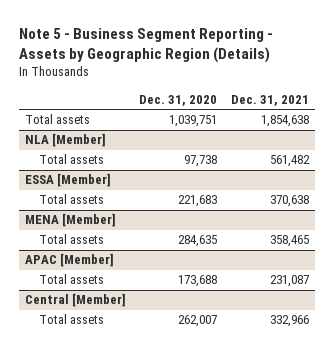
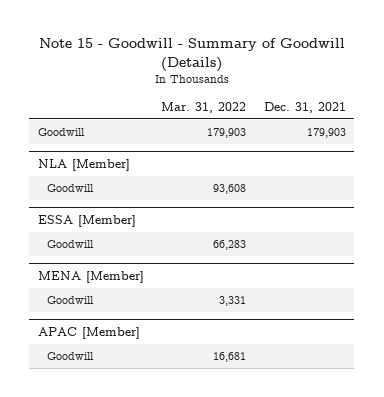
[18,27,273,64] Note 5 - Business Segment Reporting - Assets by Geographic Region (Details) -> [38,37,345,72] Note 15 - Goodwill - Summary of Goodwill (Details)
[139,94,218,106] Dec. 31, 2020 -> none
none -> [161,101,247,113] Mar. 31, 2022
[25,114,91,125] Total assets -> none
none -> [37,128,85,137] Goodwill
[39,154,105,165] Total assets -> none
none -> [46,184,94,193] Goodwill
[39,194,105,205] Total assets -> none
none -> [46,240,94,249] Goodwill
[39,234,105,245] Total assets -> none
none -> [46,296,94,305] Goodwill
[39,274,105,285] Total assets -> none
[25,293,127,308] Central [Member] -> none
[39,314,105,325] Total assets -> none
none -> [46,352,94,361] Goodwill

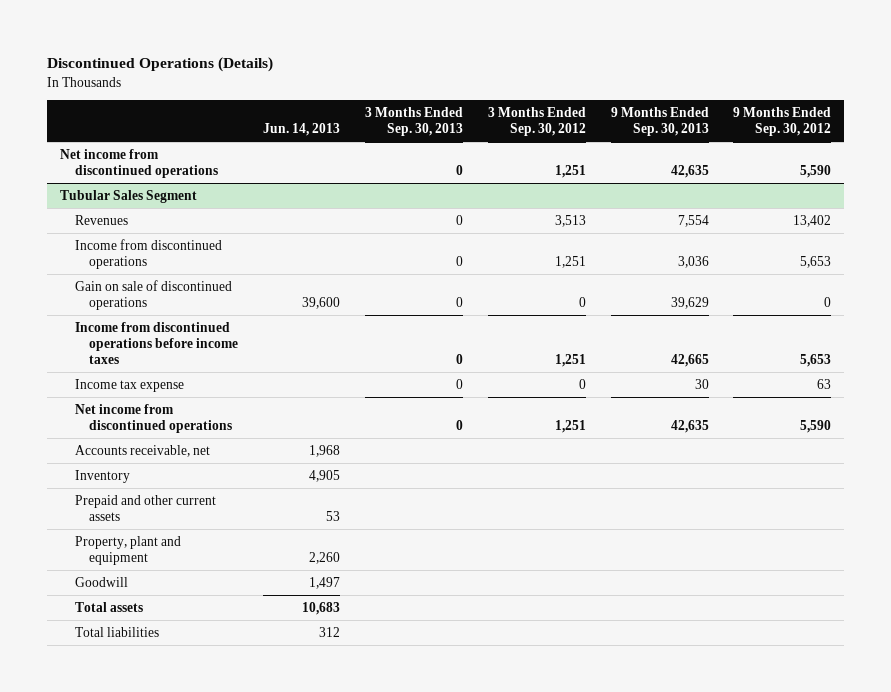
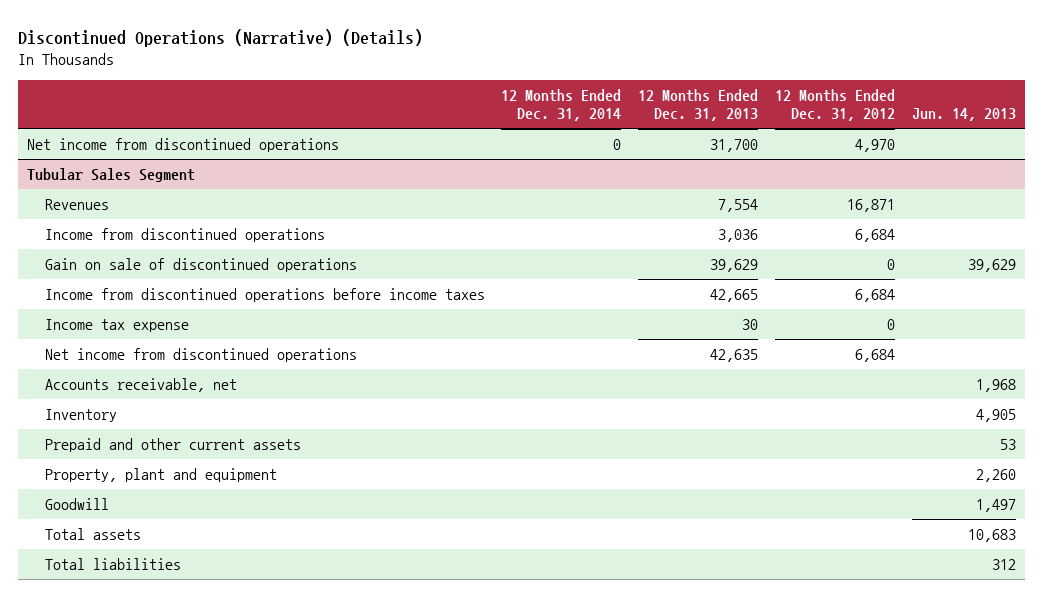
[47,57,274,73] Discontinued Operations (Details) -> [18,28,424,47] Discontinued Operations (Narrative) (Details)
[364,107,463,137] 3 Months Ended Sep. 30, 2013 -> none
[487,107,586,137] 3 Months Ended Sep. 30, 2012 -> none
[610,107,709,137] 9 Months Ended Sep. 30, 2013 -> none
[733,107,832,137] 9 Months Ended Sep. 30, 2012 -> none
none -> [501,88,622,121] 12 Months Ended Dec. 31, 2014
none -> [638,88,759,121] 12 Months Ended Dec. 31, 2013
none -> [775,88,896,121] 12 Months Ended Dec. 31, 2012
[302,297,341,310] 39,600 -> [968,259,1017,273] 39,629

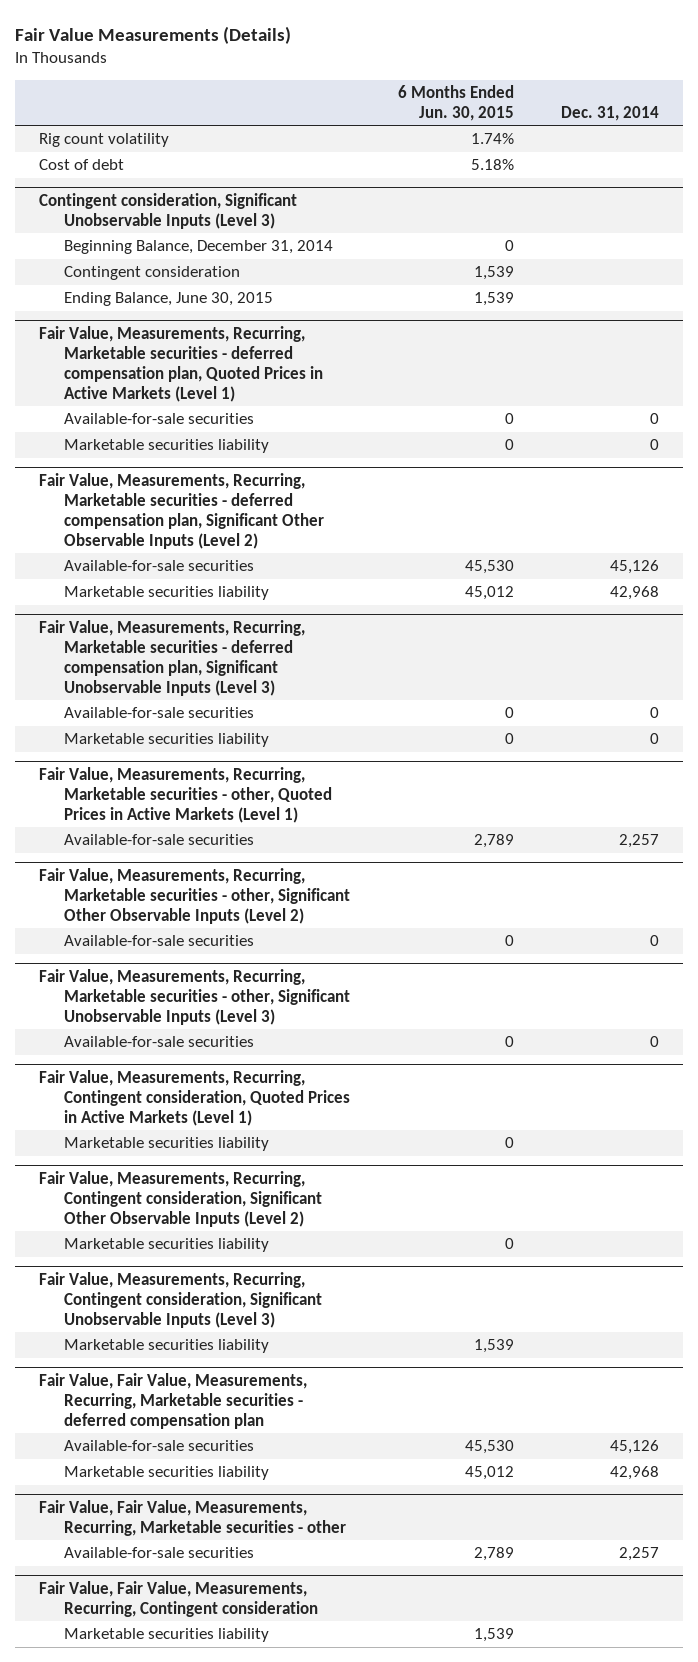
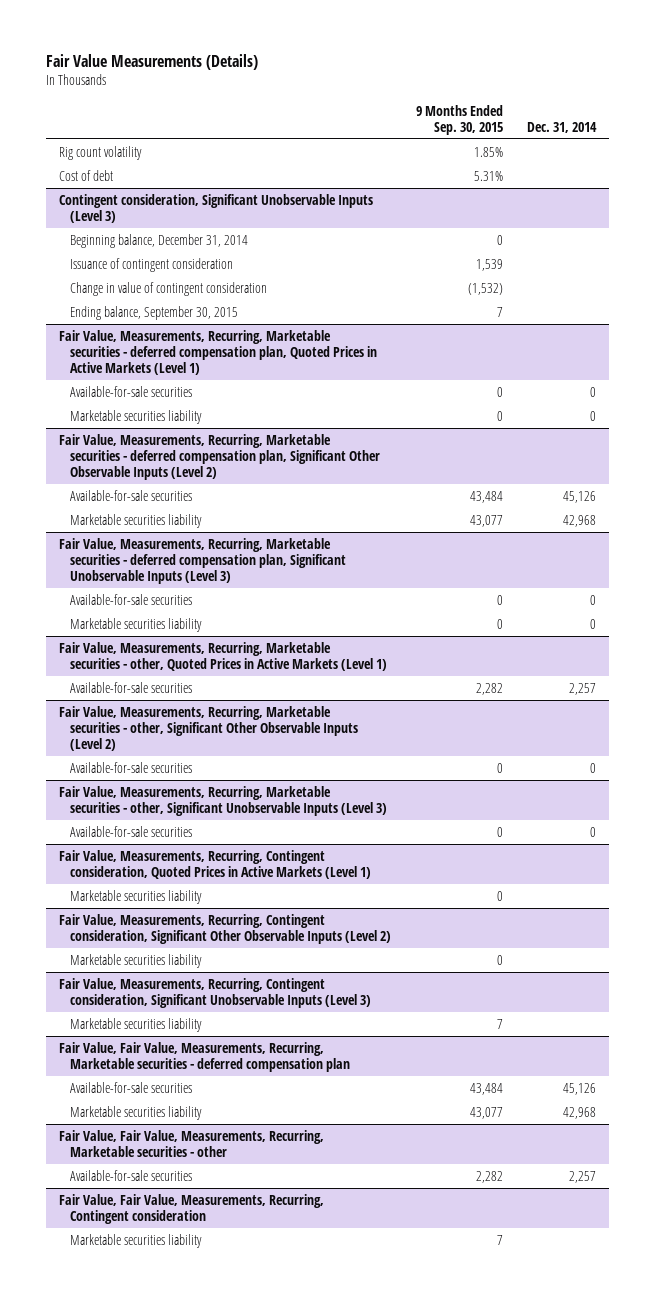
[397,85,514,122] 6 Months Ended Jun. 30, 2015 -> none
none -> [415,104,503,135] 9 Months Ended Sep. 30, 2015
[64,240,334,255] Beginning Balance, December 31, 2014 -> [69,233,248,248] Beginning balance, December 31, 2014
[64,266,241,281] Contingent consideration -> [69,257,233,272] Issuance of contingent consideration
none -> [69,281,267,296] Change in value of contingent consideration
[64,292,274,307] Ending Balance, June 30, 2015 -> [69,305,238,320] Ending balance, September 30, 2015

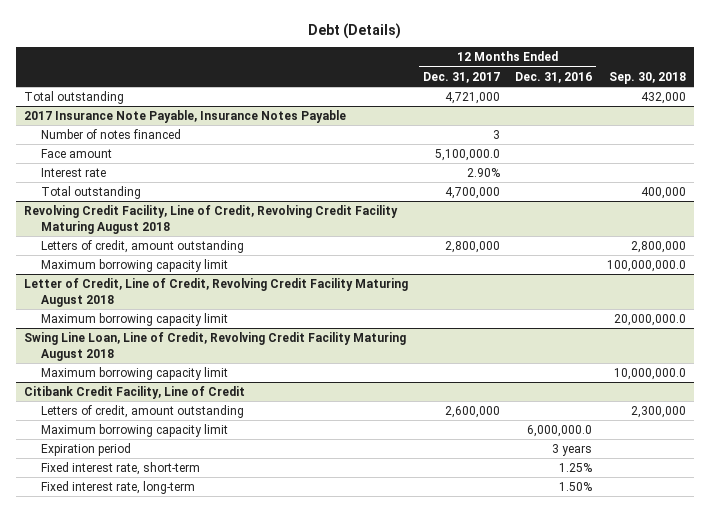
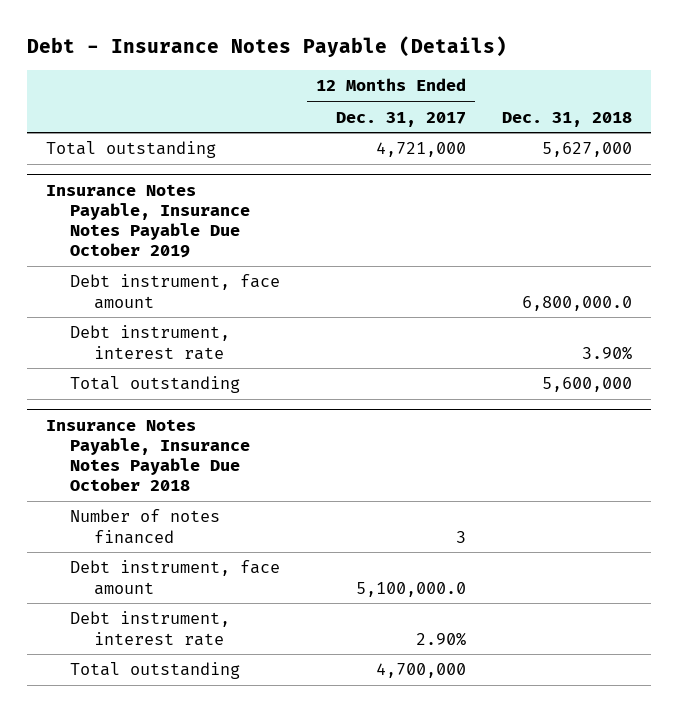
[308,23,402,40] Debt (Details) -> [27,36,508,58] Debt - Insurance Notes Payable (Details)
[515,71,593,83] Dec. 31, 2016 -> none
[609,71,687,84] Sep. 30, 2018 -> none
none -> [502,111,633,127] Dec. 31, 2018
none -> [45,183,250,259] Insurance Notes Payable, Insurance Notes Payable Due October 2019
none -> [69,274,280,309] Debt instrument, face amount
none -> [69,325,230,360] Debt instrument, interest rate
none -> [69,376,240,394] Total outstanding
[23,110,346,124] 2017 Insurance Note Payable, Insurance Notes Payable -> [45,418,250,492] Insurance Notes Payable, Insurance Notes Payable Due October 2018
[40,149,112,159] Face amount -> [69,560,280,595] Debt instrument, face amount
[40,168,106,178] Interest rate -> [69,611,230,646] Debt instrument, interest rate
[23,205,398,234] Revolving Credit Facility, Line of Credit, Revolving Credit Facility Maturing August 2018 -> none
[40,240,244,254] Letters of credit, amount outstanding -> none
[40,259,228,273] Maximum borrowing capacity limit -> none
[23,278,408,307] Letter of Credit, Line of Credit, Revolving Credit Facility Maturing August 2018 -> none
[40,313,228,327] Maximum borrowing capacity limit -> none
[23,332,406,361] Swing Line Loan, Line of Credit, Revolving Credit Facility Maturing August 2018 -> none
[40,367,228,381] Maximum borrowing capacity limit -> none
[23,386,245,400] Citibank Credit Facility, Line of Credit -> none
[40,405,244,419] Letters of credit, amount outstanding -> none
[40,424,228,438] Maximum borrowing capacity limit -> none
[40,443,131,457] Expiration period -> none
[40,462,200,476] Fixed interest rate, short-term -> none
[40,481,195,495] Fixed interest rate, long-term -> none

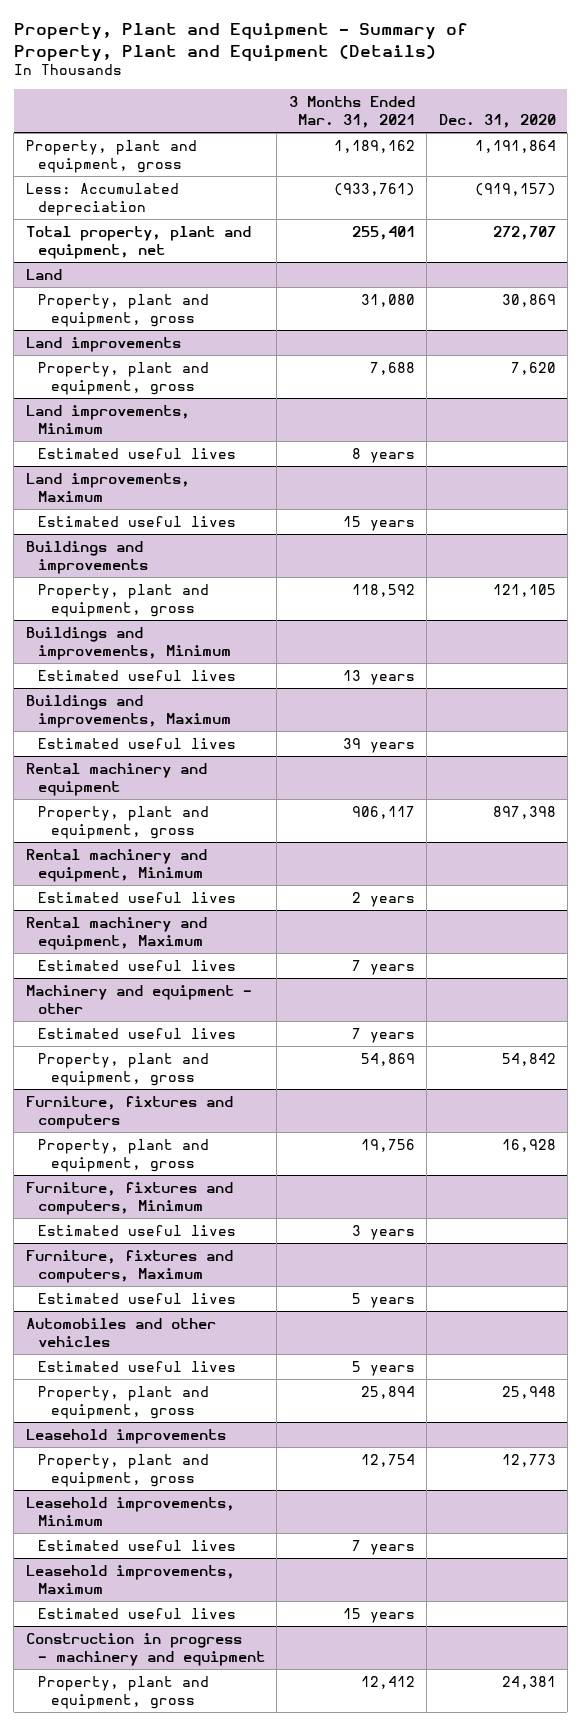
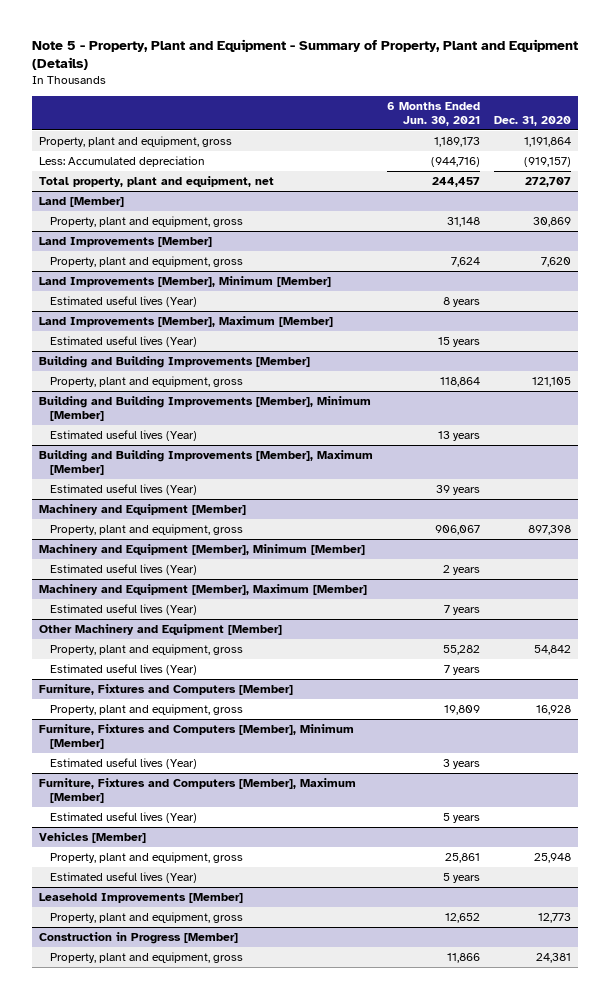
[13,23,468,62] Property, Plant and Equipment - Summary of Property, Plant and Equipment (Details) -> [31,38,578,71] Note 5 - Property, Plant and Equipment - Summary of Property, Plant and Equipment (Details)
[288,95,415,128] 3 Months Ended Mar. 31, 2021 -> none
none -> [386,101,480,126] 6 Months Ended Jun. 30, 2021
[25,268,62,280] Land -> [38,196,124,207] Land [Member]
[25,336,181,352] Land improvements -> [38,236,212,247] Land Improvements [Member]
[25,404,190,434] Land improvements, Minimum -> [38,275,331,287] Land Improvements [Member], Minimum [Member]
[38,447,237,459] Estimated useful lives -> [50,295,198,307] Estimated useful lives (Year)
[25,472,190,502] Land improvements, Maximum -> [38,315,333,327] Land Improvements [Member], Maximum [Member]
[38,515,237,527] Estimated useful lives -> [50,335,198,347] Estimated useful lives (Year)
[25,540,149,574] Buildings and improvements -> [38,355,310,368] Building and Building Improvements [Member]
[25,626,232,660] Buildings and improvements, Minimum -> [38,395,371,422] Building and Building Improvements [Member], Minimum [Member]
[38,669,237,681] Estimated useful lives -> [50,429,198,441] Estimated useful lives (Year)
[25,694,232,728] Buildings and improvements, Maximum -> [38,449,373,476] Building and Building Improvements [Member], Maximum [Member]
[38,737,237,749] Estimated useful lives -> [50,483,198,495] Estimated useful lives (Year)
[25,762,207,796] Rental machinery and equipment -> [38,503,246,515] Machinery and Equipment [Member]
[38,1027,237,1039] Estimated useful lives -> none
[25,848,207,882] Rental machinery and equipment, Minimum -> [38,543,365,555] Machinery and Equipment [Member], Minimum [Member]
[38,891,237,903] Estimated useful lives -> [50,563,198,575] Estimated useful lives (Year)
[25,916,207,950] Rental machinery and equipment, Maximum -> [38,583,367,595] Machinery and Equipment [Member], Maximum [Member]
[38,959,237,971] Estimated useful lives -> [50,603,198,615] Estimated useful lives (Year)
[25,984,252,1014] Machinery and equipment - other -> [38,623,282,635] Other Machinery and Equipment [Member]
none -> [50,663,198,675] Estimated useful lives (Year)
[25,1095,233,1129] Furniture, fixtures and computers -> [38,683,293,695] Furniture, Fixtures and Computers [Member]
[38,1360,237,1372] Estimated useful lives -> none
[25,1181,233,1215] Furniture, fixtures and computers, Minimum -> [38,723,354,750] Furniture, Fixtures and Computers [Member], Minimum [Member]
[38,1224,237,1236] Estimated useful lives -> [50,757,198,769] Estimated useful lives (Year)
[25,1249,233,1283] Furniture, fixtures and computers, Maximum -> [38,777,356,804] Furniture, Fixtures and Computers [Member], Maximum [Member]
[38,1292,237,1304] Estimated useful lives -> [50,811,198,823] Estimated useful lives (Year)
[25,1317,216,1347] Automobiles and other vehicles -> [38,831,146,843] Vehicles [Member]
none -> [50,871,198,883] Estimated useful lives (Year)
[25,1428,226,1444] Leasehold improvements -> [38,892,243,903] Leasehold Improvements [Member]
[25,1496,235,1526] Leasehold improvements, Minimum -> none
[38,1539,237,1551] Estimated useful lives -> none
[25,1564,235,1594] Leasehold improvements, Maximum -> none
[38,1607,237,1619] Estimated useful lives -> none
[25,1632,266,1666] Construction in progress - machinery and equipment -> [38,931,238,944] Construction in Progress [Member]

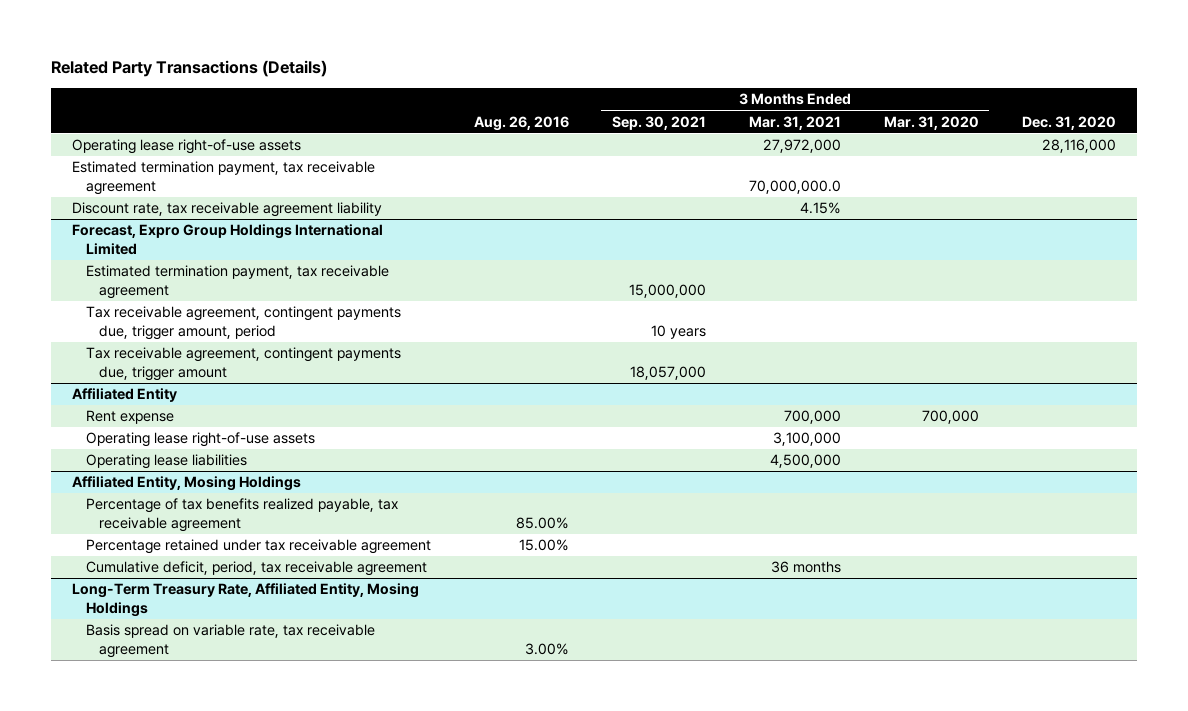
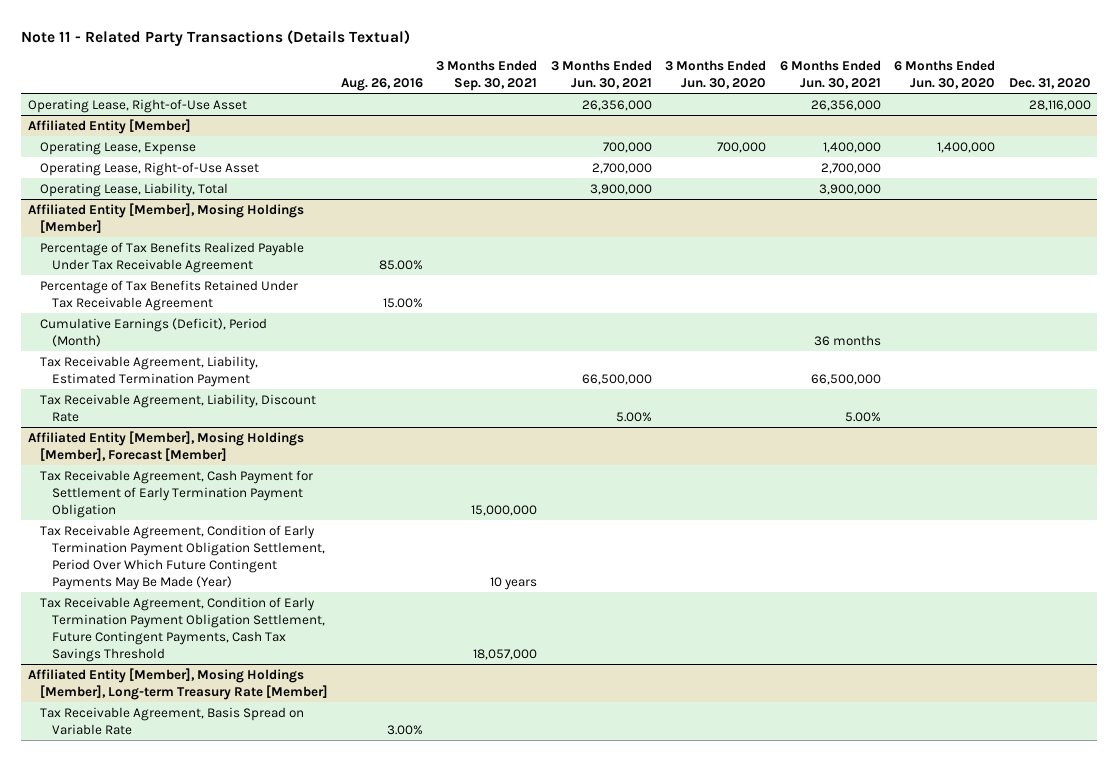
[50,60,327,78] Related Party Transactions (Details) -> [20,29,410,46] Note 11 - Related Party Transactions (Details Textual)
[748,115,841,130] Mar. 31, 2021 -> none
[883,115,979,130] Mar. 31, 2020 -> none
none -> [550,59,652,89] 3 Months Ended Jun. 30, 2021
none -> [665,59,767,89] 3 Months Ended Jun. 30, 2020
none -> [779,59,881,89] 6 Months Ended Jun. 30, 2021
none -> [894,59,996,89] 6 Months Ended Jun. 30, 2020
[72,161,376,195] Estimated termination payment, tax receivable agreement -> none
[72,202,383,218] Discount rate, tax receivable agreement liability -> none
[72,224,384,255] Forecast, Expro Group Holdings International Limited -> none
[85,265,389,299] Estimated termination payment, tax receivable agreement -> none
[85,306,401,340] Tax receivable agreement, contingent payments due, trigger amount, period -> none
[85,347,401,381] Tax receivable agreement, contingent payments due, trigger amount -> none
[72,139,302,155] Operating lease right-of-use assets -> [27,98,247,113] Operating Lease, Right-of-Use Asset
[72,388,178,403] Affiliated Entity -> [27,118,191,134] Affiliated Entity [Member]
[85,410,174,425] Rent expense -> [39,140,196,155] Operating Lease, Expense
[85,432,315,448] Operating lease right-of-use assets -> [39,161,259,176] Operating Lease, Right-of-Use Asset
[85,454,247,470] Operating lease liabilities -> [39,182,228,197] Operating Lease, Liability, Total
[72,476,302,492] Affiliated Entity, Mosing Holdings -> [27,202,304,233] Affiliated Entity [Member], Mosing Holdings [Member]
[85,498,398,532] Percentage of tax benefits realized payable, tax receivable agreement -> [39,241,304,273] Percentage of Tax Benefits Realized Payable Under Tax Receivable Agreement
[85,539,431,555] Percentage retained under tax receivable agreement -> [39,279,298,311] Percentage of Tax Benefits Retained Under Tax Receivable Agreement
[85,561,427,577] Cumulative deficit, period, tax receivable agreement -> [39,317,267,347] Cumulative Earnings (Deficit), Period (Month)
none -> [39,355,258,387] Tax Receivable Agreement, Liability, Estimated Termination Payment
none -> [39,393,316,422] Tax Receivable Agreement, Liability, Discount Rate
none -> [27,430,304,461] Affiliated Entity [Member], Mosing Holdings [Member], Forecast [Member]
none -> [39,469,313,519] Tax Receivable Agreement, Cash Payment for Settlement of Early Termination Payment Obligation
none -> [39,524,325,591] Tax Receivable Agreement, Condition of Early Termination Payment Obligation Settlement, Period Over Which Future Contingent Payments May Be Made (Year)
none -> [39,596,325,663] Tax Receivable Agreement, Condition of Early Termination Payment Obligation Settlement, Future Contingent Payments, Cash Tax Savings Threshold
[72,583,420,617] Long-Term Treasury Rate, Affiliated Entity, Mosing Holdings -> [27,667,328,700] Affiliated Entity [Member], Mosing Holdings [Member], Long-term Treasury Rate [Member]
[85,624,375,658] Basis spread on variable rate, tax receivable agreement -> [39,706,304,735] Tax Receivable Agreement, Basis Spread on Variable Rate

